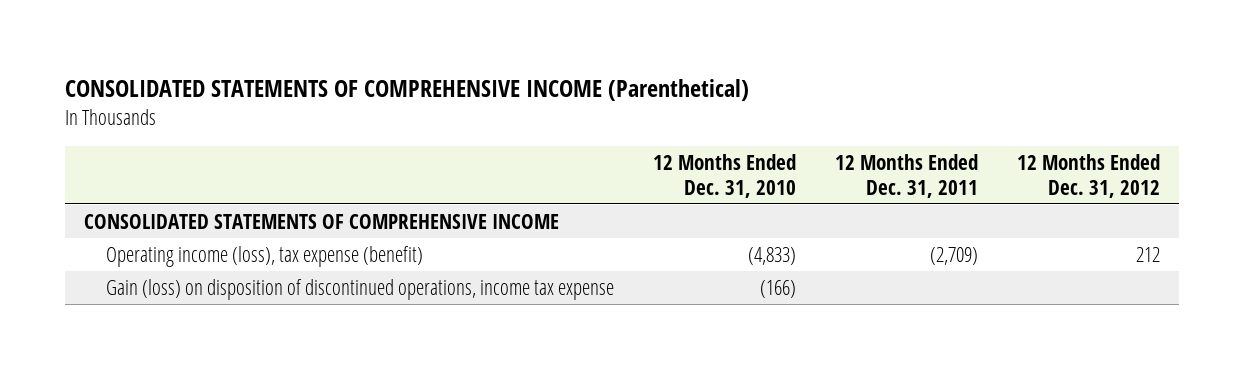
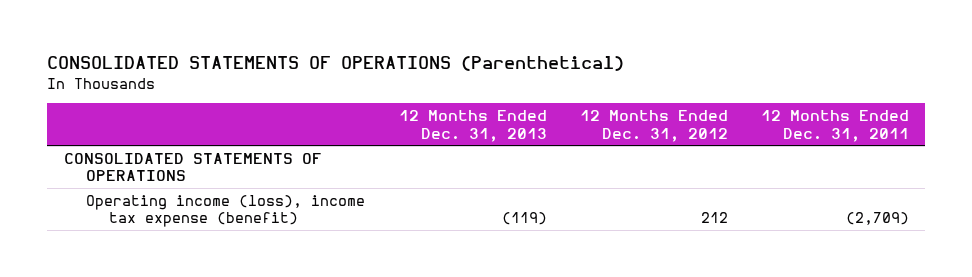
[64,78,749,101] CONSOLIDATED STATEMENTS OF COMPREHENSIVE INCOME (Parenthetical) -> [47,56,625,72] CONSOLIDATED STATEMENTS OF OPERATIONS (Parenthetical)
[653,153,797,198] 12 Months Ended Dec. 31, 2010 -> none
none -> [398,110,547,142] 12 Months Ended Dec. 31, 2013
[106,278,615,300] Gain (loss) on disposition of discontinued operations, income tax expense -> none
[84,213,560,229] CONSOLIDATED STATEMENTS OF COMPREHENSIVE INCOME -> [63,152,322,182] CONSOLIDATED STATEMENTS OF OPERATIONS
[106,245,424,267] Operating income (loss), tax expense (benefit) -> [86,194,366,228] Operating income (loss), income tax expense (benefit)

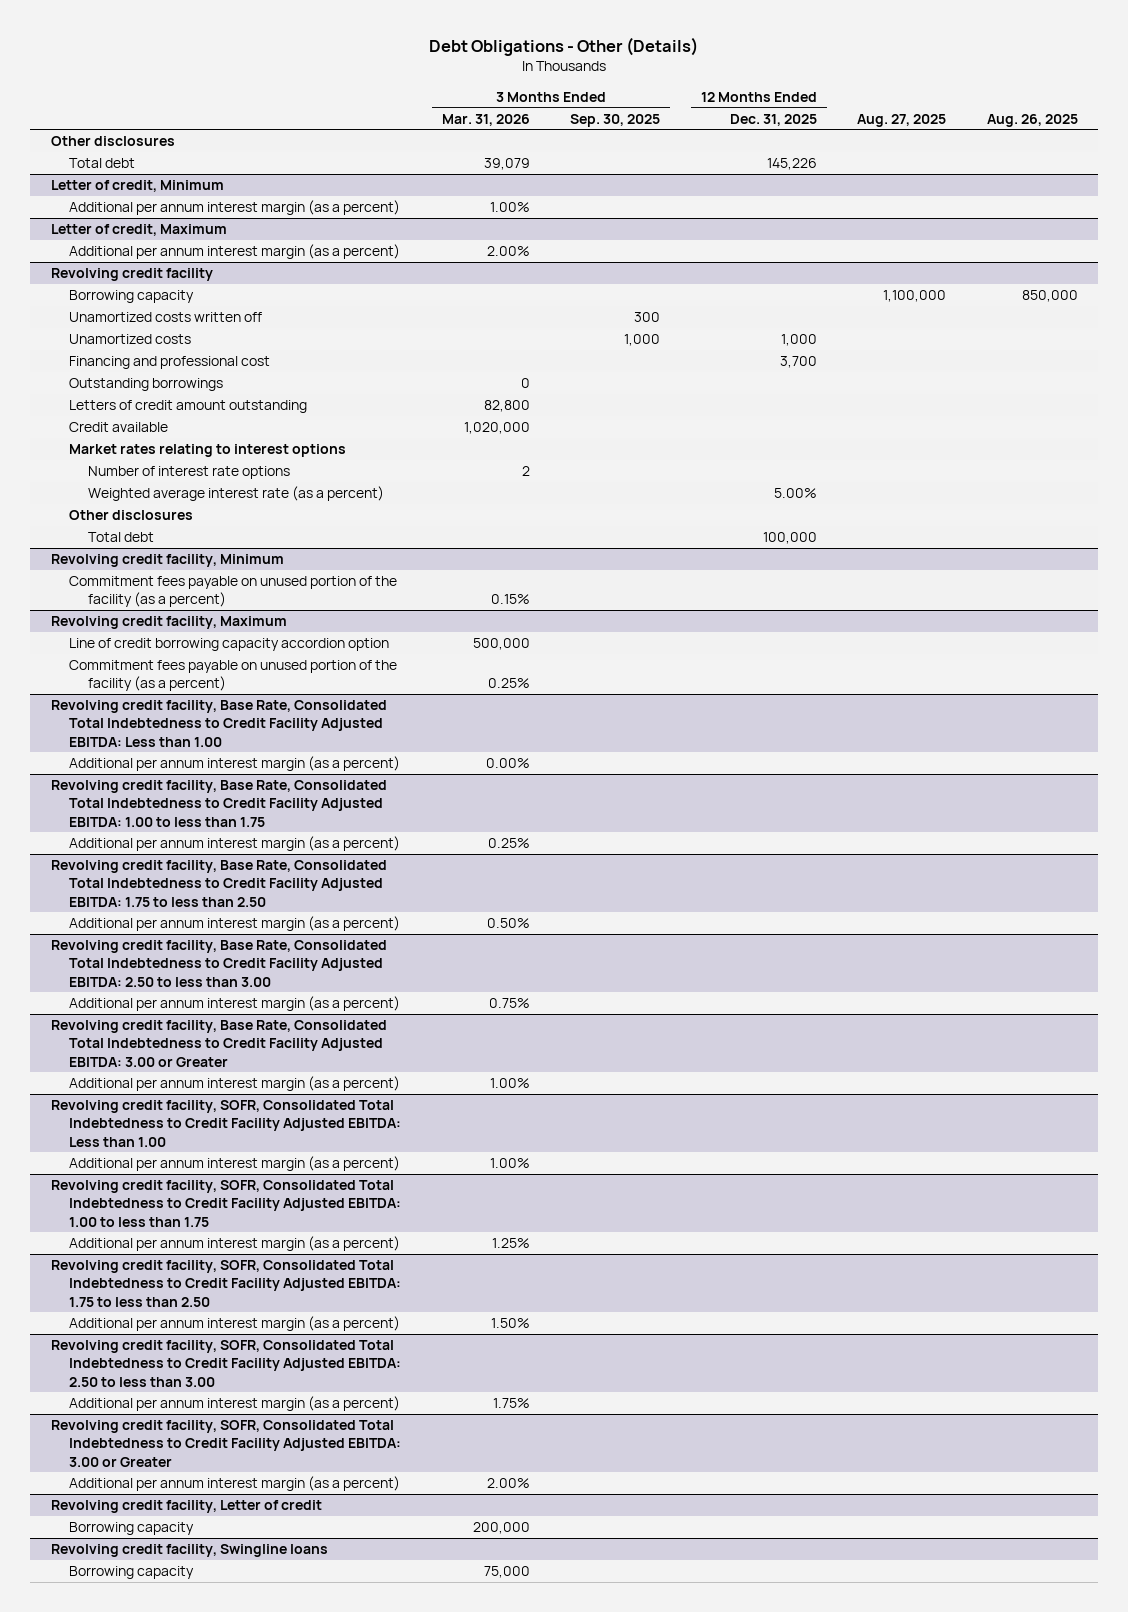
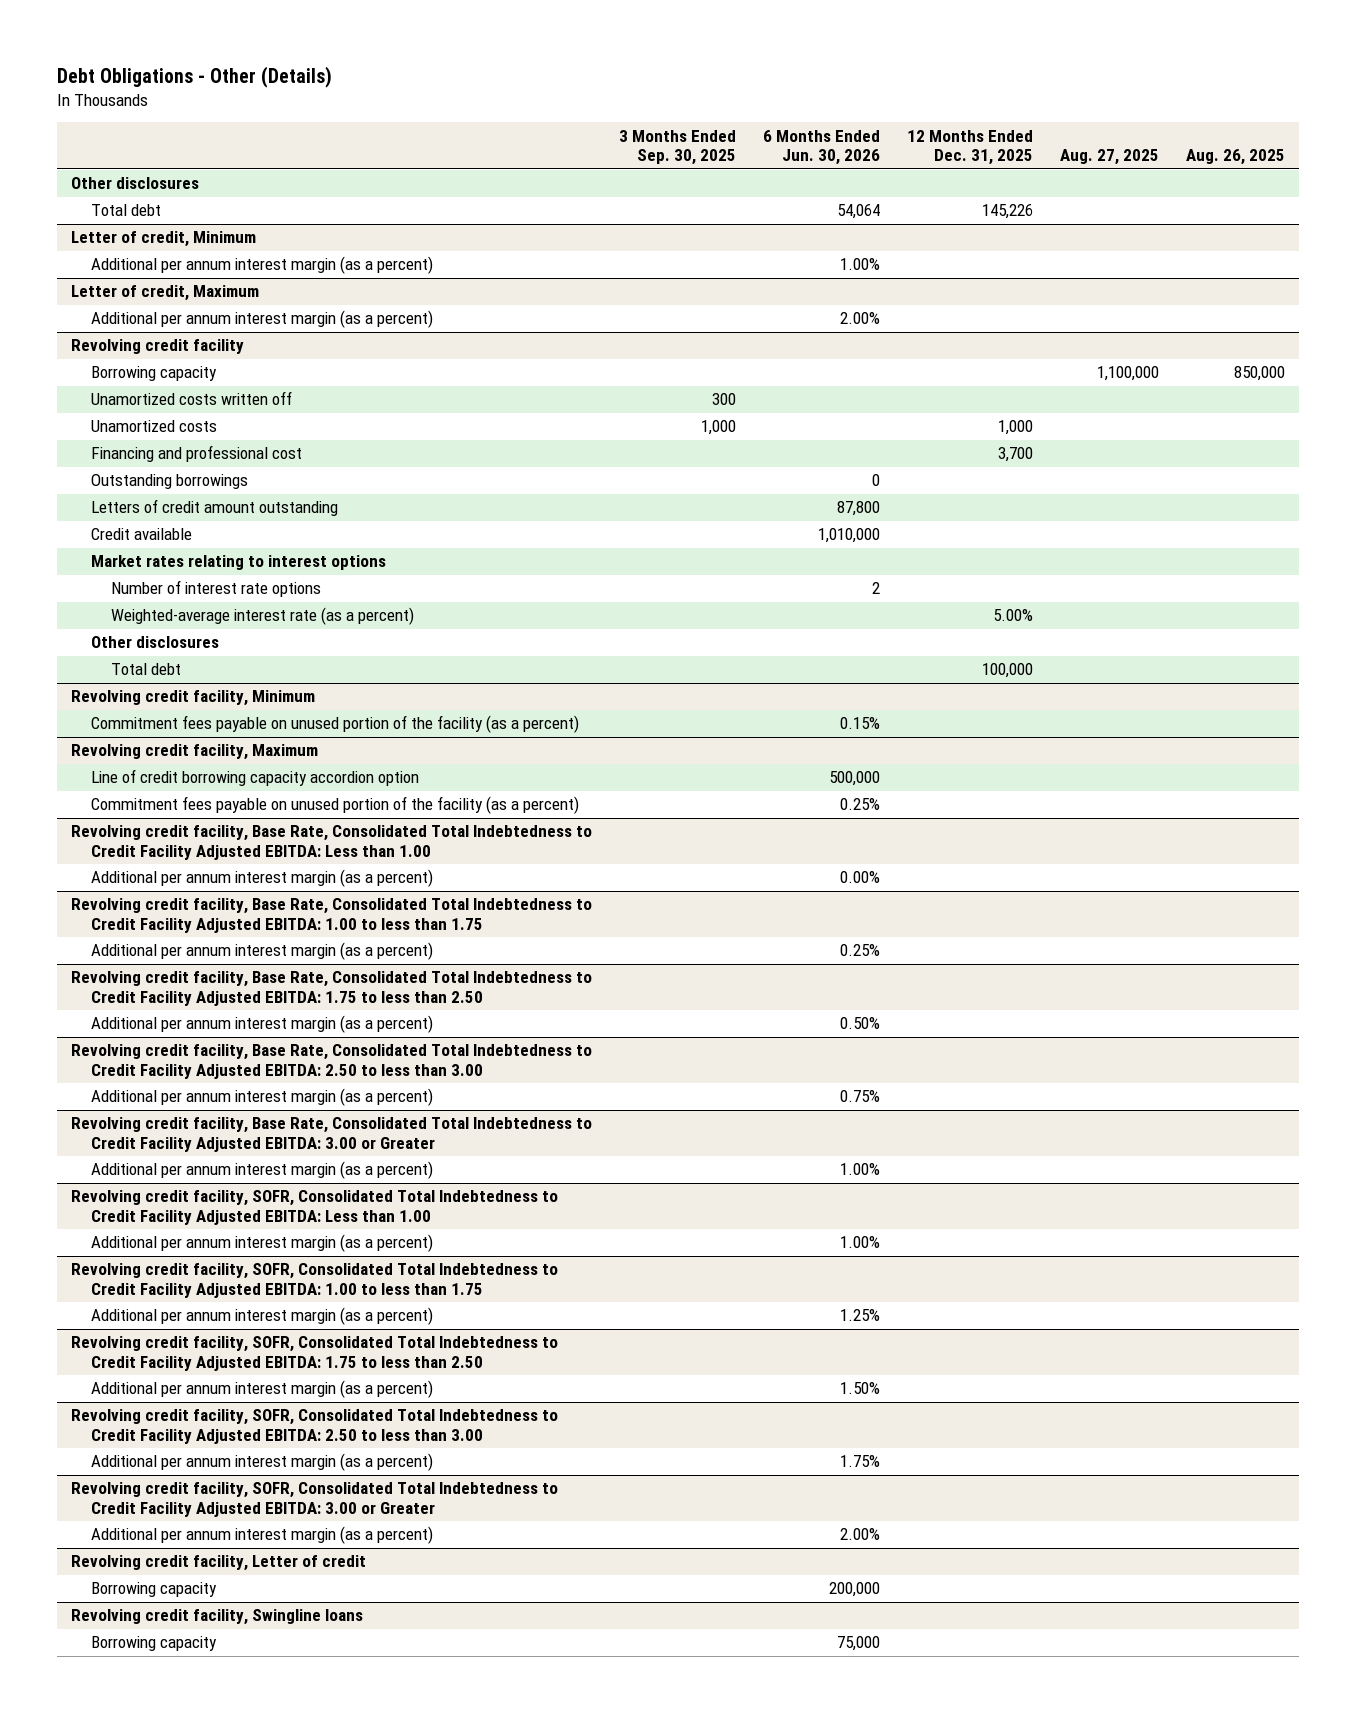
[441,113,530,126] Mar. 31, 2026 -> none
none -> [762,129,880,166] 6 Months Ended Jun. 30, 2026
[87,486,384,502] Weighted average interest rate (as a percent) -> [110,607,414,626] Weighted-average interest rate (as a percent)

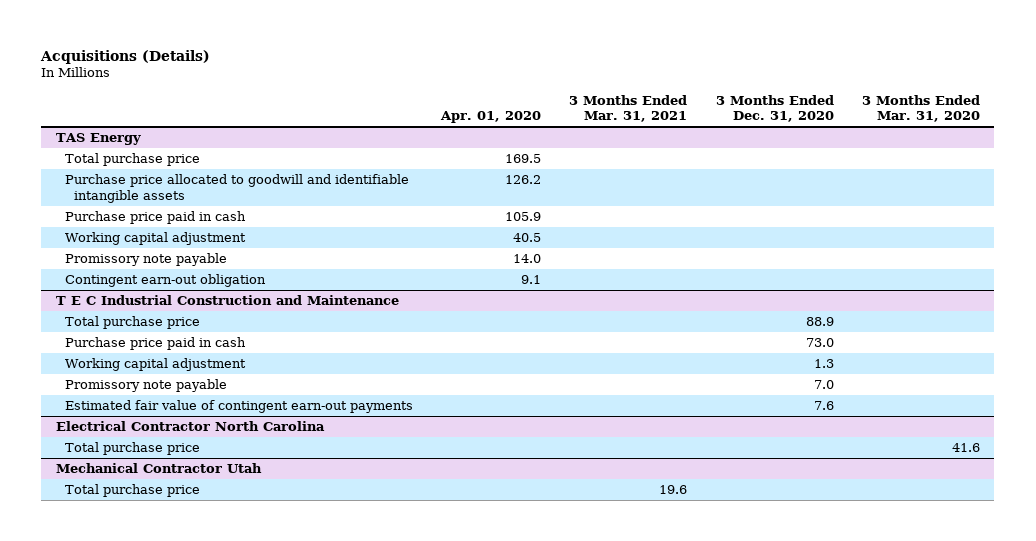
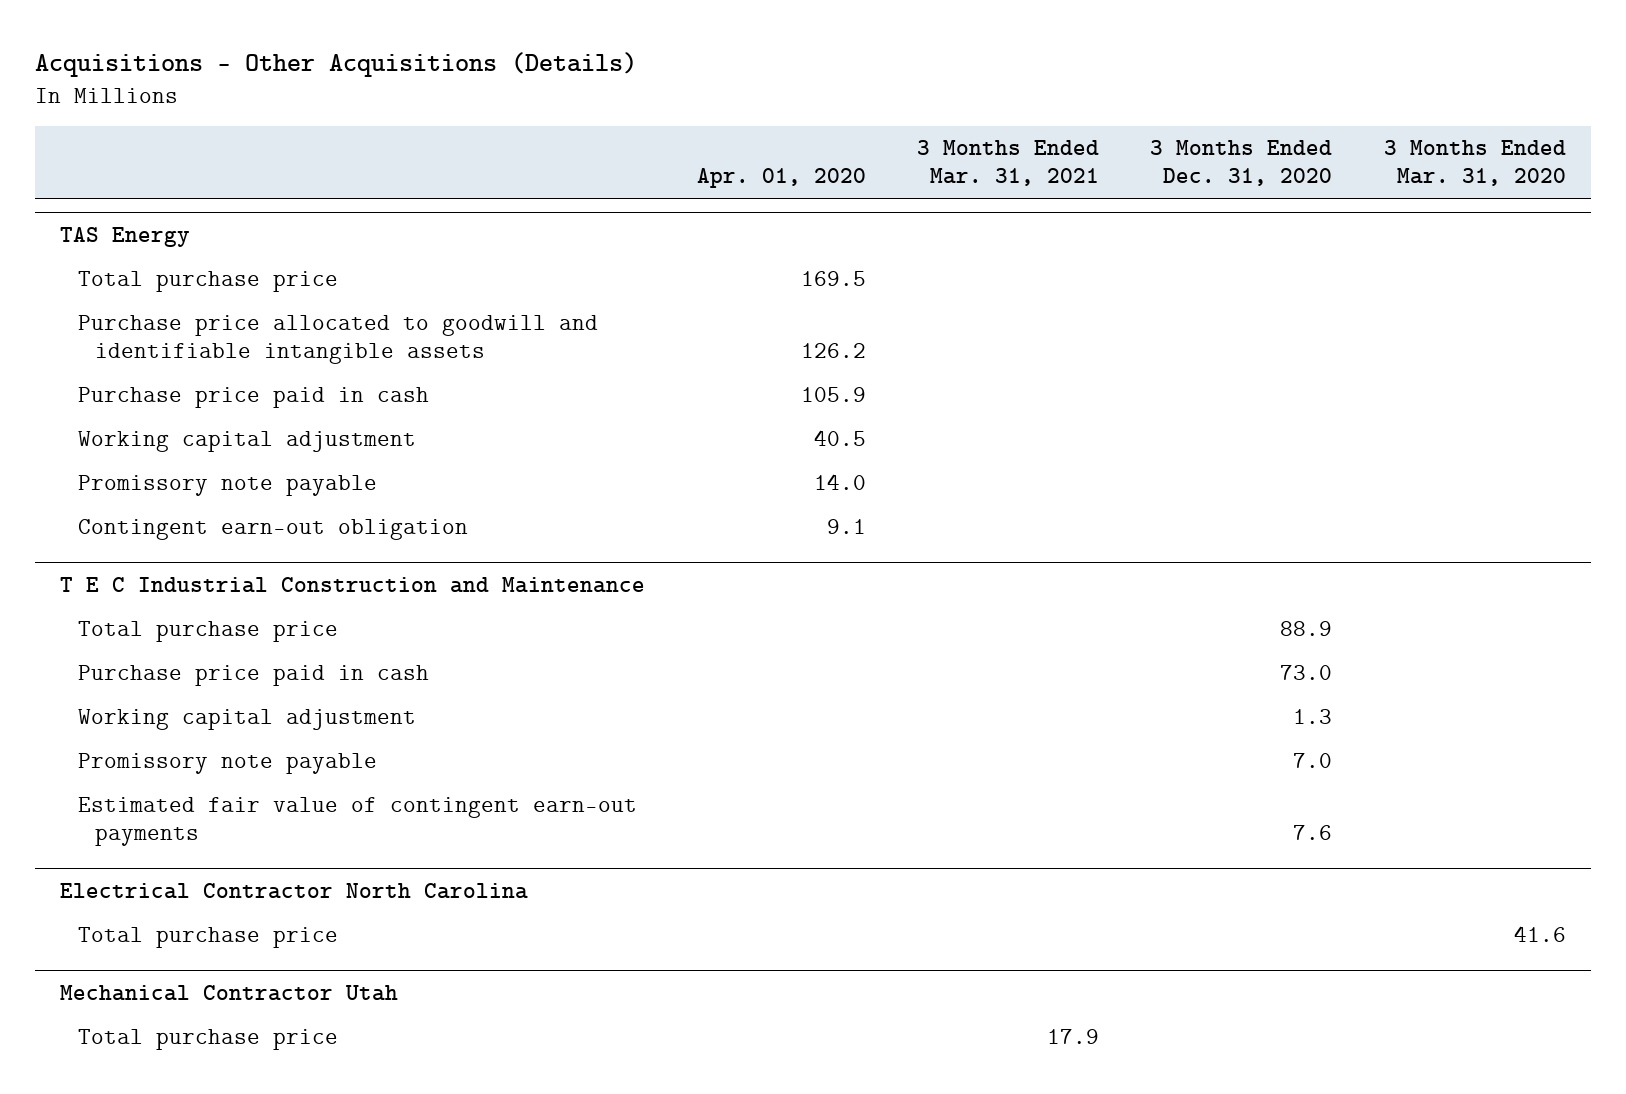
[40,49,211,64] Acquisitions (Details) -> [34,52,637,78] Acquisitions - Other Acquisitions (Details)
[659,485,688,495] 19.6 -> [1047,1029,1100,1045] 17.9

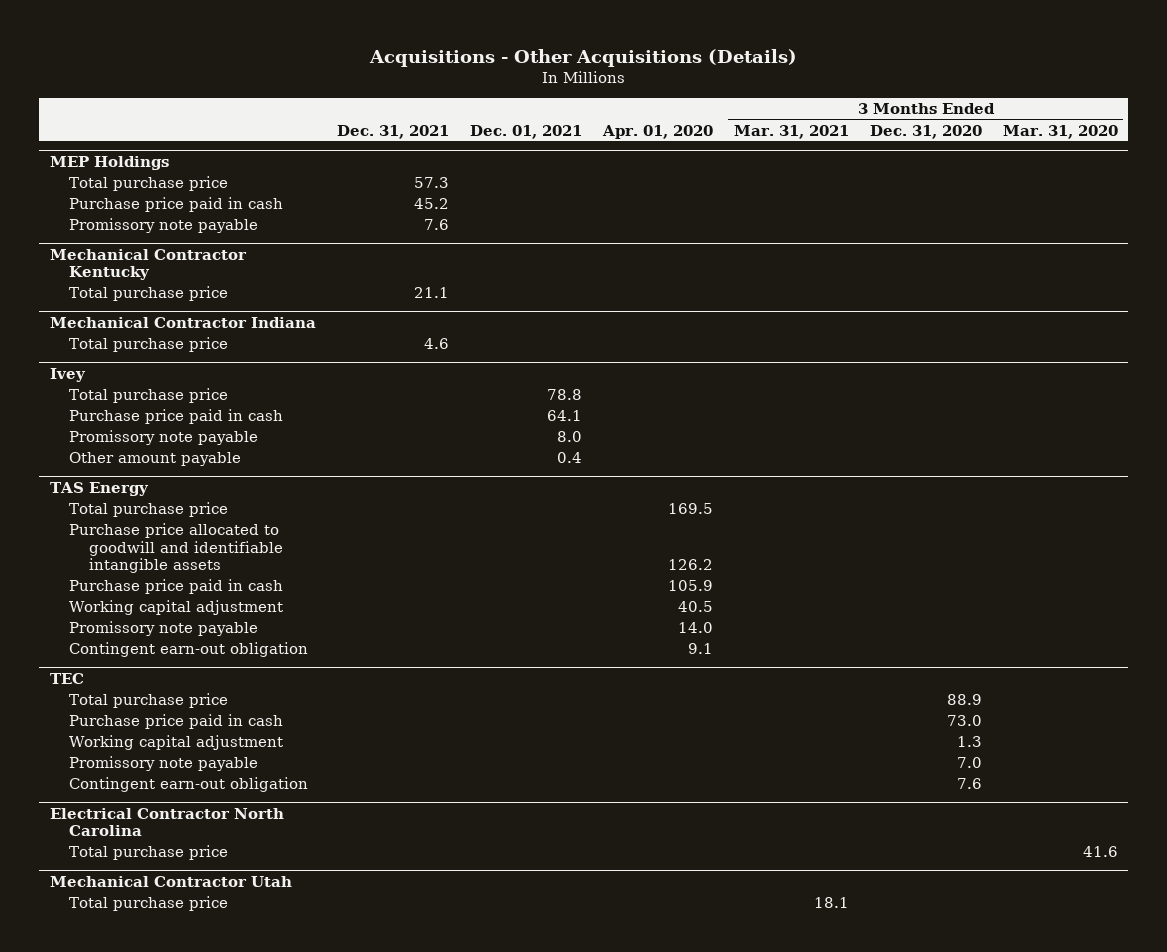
none -> [336,124,449,139] Dec. 31, 2021
none -> [469,124,582,139] Dec. 01, 2021
none -> [49,155,169,170] MEP Holdings
none -> [69,176,229,192] Total purchase price
none -> [69,197,284,213] Purchase price paid in cash
none -> [69,218,259,234] Promissory note payable
none -> [49,248,247,281] Mechanical Contractor Kentucky
none -> [69,286,229,302] Total purchase price
none -> [49,316,316,328] Mechanical Contractor Indiana
none -> [69,337,229,353] Total purchase price
none -> [49,367,86,382] Ivey
none -> [69,388,229,404] Total purchase price
none -> [69,409,284,425] Purchase price paid in cash
none -> [69,430,259,446] Promissory note payable
none -> [69,452,242,467] Other amount payable
[60,577,646,594] T E C Industrial Construction and Maintenance -> [49,672,84,684] TEC
[77,797,637,846] Estimated fair value of contingent earn-out payments -> none
none -> [69,777,309,793] Contingent earn-out obligation
[1047,1029,1100,1045] 17.9 -> [813,897,849,909] 18.1

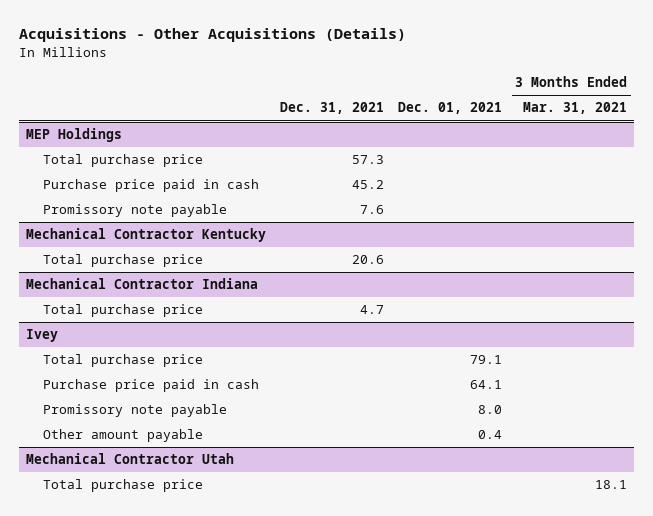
[601,124,713,139] Apr. 01, 2020 -> none
[869,124,982,139] Dec. 31, 2020 -> none
[1002,124,1118,139] Mar. 31, 2020 -> none
[413,287,449,299] 21.1 -> [351,255,384,265] 20.6
[423,338,449,350] 4.6 -> [359,305,384,315] 4.7
[546,389,582,401] 78.8 -> [469,355,502,365] 79.1
[49,481,149,496] TAS Energy -> none
[69,502,229,518] Total purchase price -> none
[69,523,283,574] Purchase price allocated to goodwill and identifiable intangible assets -> none
[69,579,284,595] Purchase price paid in cash -> none
[69,600,284,616] Working capital adjustment -> none
[69,621,259,637] Promissory note payable -> none
[69,642,309,658] Contingent earn-out obligation -> none
[49,672,84,684] TEC -> none
[69,693,229,709] Total purchase price -> none
[69,714,284,730] Purchase price paid in cash -> none
[69,735,284,751] Working capital adjustment -> none
[69,756,259,772] Promissory note payable -> none
[69,777,309,793] Contingent earn-out obligation -> none
[49,807,284,837] Electrical Contractor North Carolina -> none
[69,845,229,861] Total purchase price -> none

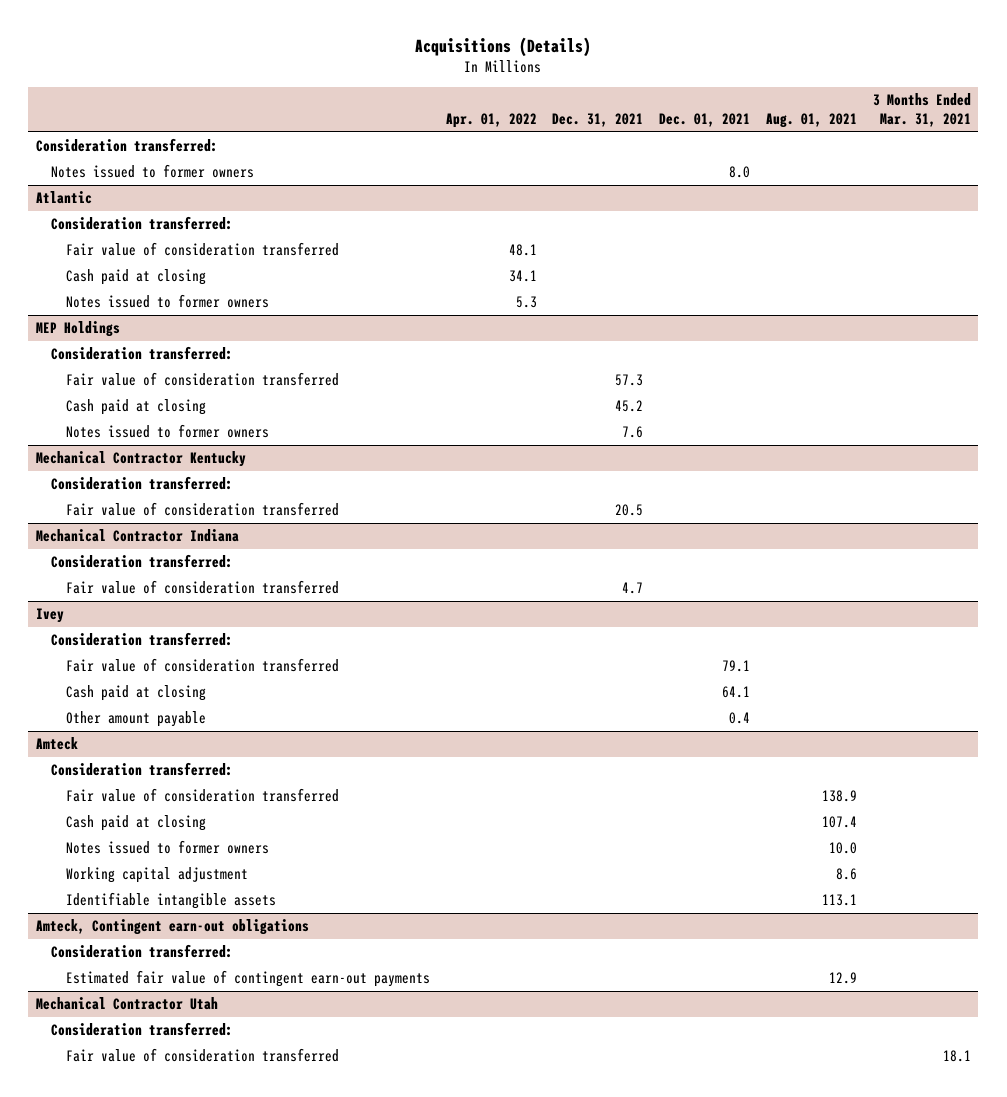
[19,28,407,43] Acquisitions - Other Acquisitions (Details) -> [415,36,592,57] Acquisitions (Details)
none -> [445,113,537,129] Apr. 01, 2022
none -> [765,113,857,129] Aug. 01, 2021
none -> [36,138,219,153] Consideration transferred:
none -> [51,164,255,179] Notes issued to former owners
none -> [36,191,93,205] Atlantic
none -> [51,216,234,231] Consideration transferred:
none -> [65,242,339,257] Fair value of consideration transferred
none -> [65,269,206,286] Cash paid at closing
none -> [65,294,269,309] Notes issued to former owners
none -> [51,346,234,361] Consideration transferred:
[42,154,203,168] Total purchase price -> [65,372,339,387] Fair value of consideration transferred
[42,179,259,193] Purchase price paid in cash -> [65,399,206,416] Cash paid at closing
[42,204,227,218] Promissory note payable -> [65,424,269,439] Notes issued to former owners
[42,254,203,268] Total purchase price -> none
none -> [51,476,234,491] Consideration transferred:
none -> [65,502,339,517] Fair value of consideration transferred
none -> [51,554,234,569] Consideration transferred:
[42,304,203,318] Total purchase price -> [65,580,339,595] Fair value of consideration transferred
[42,404,227,418] Promissory note payable -> none
none -> [51,632,234,647] Consideration transferred:
[42,354,203,368] Total purchase price -> [65,658,339,673] Fair value of consideration transferred
[42,379,259,393] Purchase price paid in cash -> [65,685,206,702] Cash paid at closing
none -> [36,737,79,751] Amteck
none -> [51,762,234,777] Consideration transferred:
none -> [65,788,339,803] Fair value of consideration transferred
none -> [65,815,206,832] Cash paid at closing
none -> [65,840,269,855] Notes issued to former owners
none -> [65,867,248,884] Working capital adjustment
none -> [65,892,276,910] Identifiable intangible assets
none -> [36,919,310,936] Amteck, Contingent earn-out obligations
none -> [51,944,234,959] Consideration transferred:
none -> [65,970,430,988] Estimated fair value of contingent earn-out payments
none -> [51,1022,234,1037] Consideration transferred:
[42,479,203,493] Total purchase price -> [65,1048,339,1063] Fair value of consideration transferred

